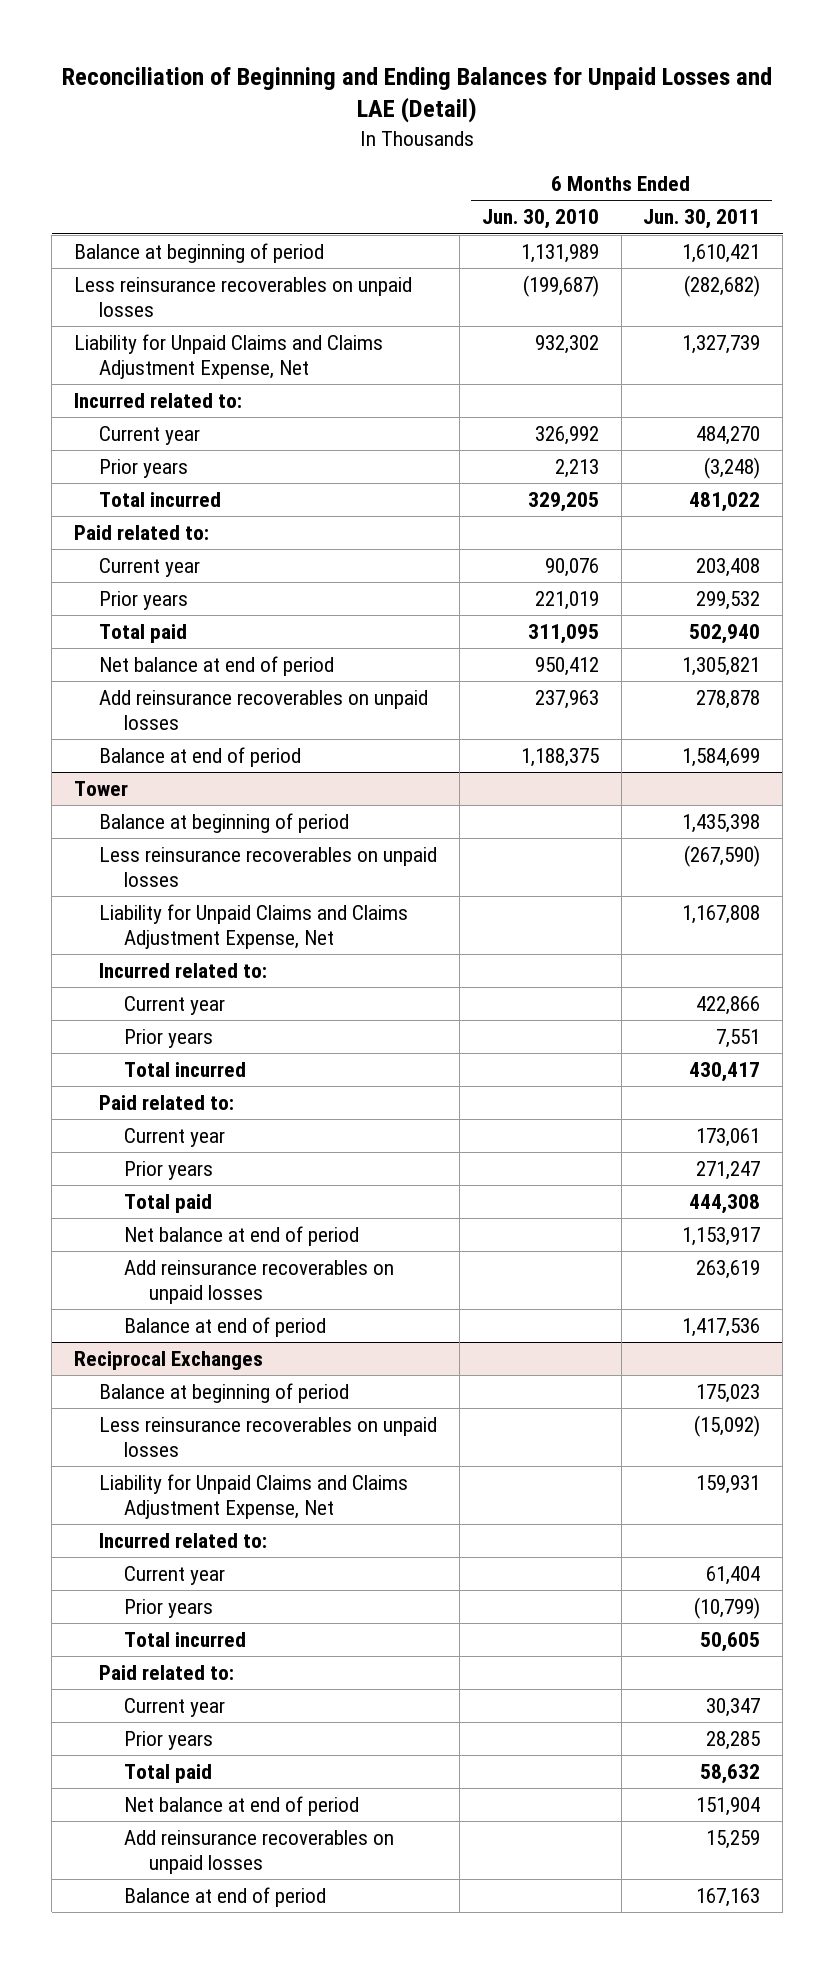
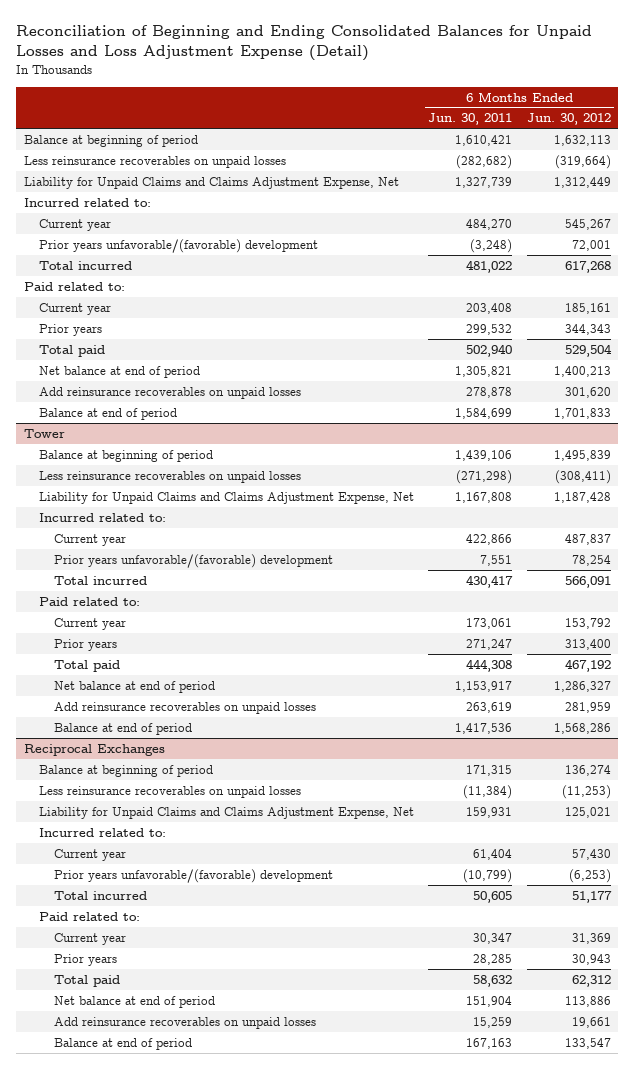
[62,66,773,124] Reconciliation of Beginning and Ending Balances for Unpaid Losses and LAE (Detail) -> [16,25,593,62] Reconciliation of Beginning and Ending Consolidated Balances for Unpaid Losses and Loss Adjustment Expense (Detail)
[481,209,599,230] Jun. 30, 2010 -> none
none -> [526,113,611,126] Jun. 30, 2012
[99,459,189,479] Prior years -> [38,238,318,253] Prior years unfavorable/(favorable) development
[682,814,761,834] 1,435,398 -> [455,449,513,461] 1,439,106
[684,845,761,868] (267,590) -> [456,469,513,484] (271,298)
[123,1029,213,1049] Prior years -> [54,553,334,568] Prior years unfavorable/(favorable) development
[696,1384,761,1404] 175,023 -> [466,764,513,776] 171,315
[694,1415,761,1438] (15,092) -> [463,784,513,799] (11,384)
[123,1599,213,1619] Prior years -> [54,868,334,883] Prior years unfavorable/(favorable) development

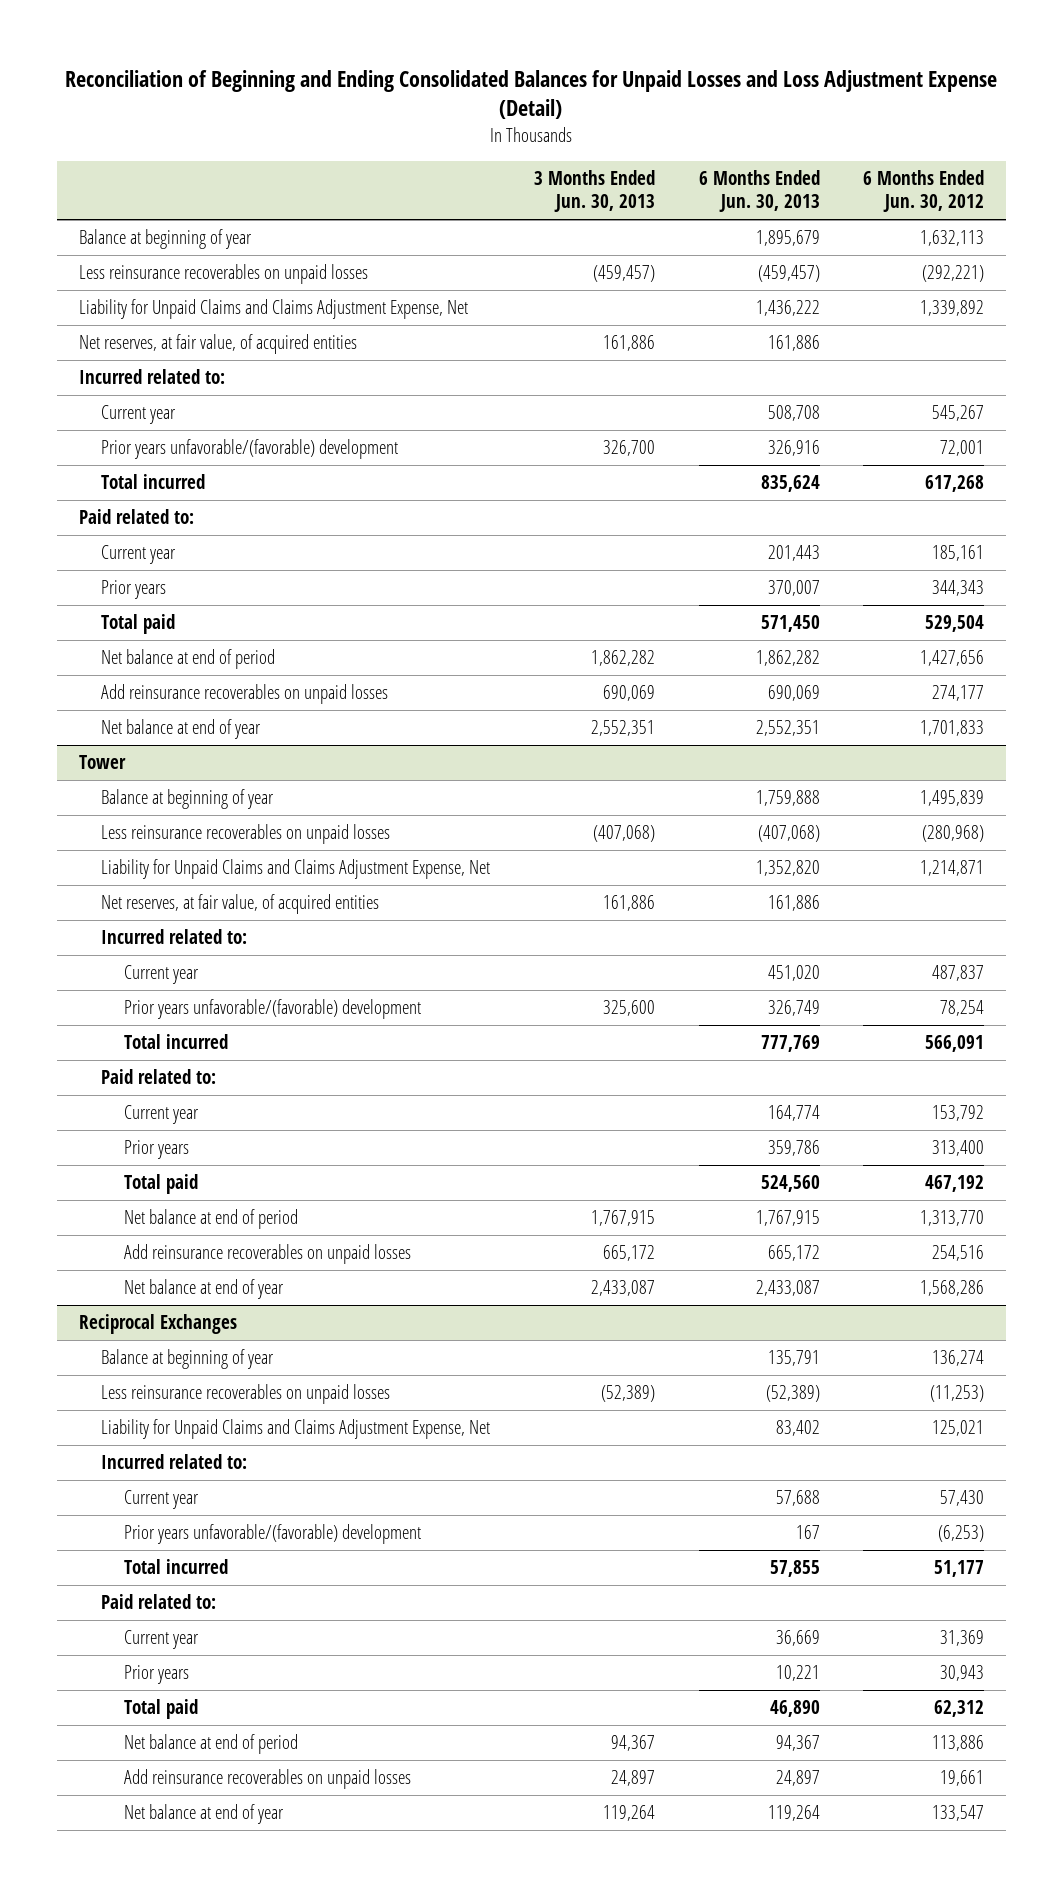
[428,113,513,126] Jun. 30, 2011 -> none
none -> [534,170,656,213] 3 Months Ended Jun. 30, 2013
none -> [698,170,820,213] 6 Months Ended Jun. 30, 2013
[23,134,198,147] Balance at beginning of period -> [78,229,252,250] Balance at beginning of year
[554,154,611,169] (319,664) -> [922,265,985,283] (292,221)
[553,176,611,188] 1,312,449 -> [920,300,985,317] 1,339,892
none -> [78,334,357,355] Net reserves, at fair value, of acquired entities
[553,365,611,377] 1,400,213 -> [920,650,985,667] 1,427,656
[564,386,611,398] 301,620 -> [932,685,985,702] 274,177
[38,407,177,420] Balance at end of period -> [101,719,262,740] Net balance at end of year
[38,449,213,462] Balance at beginning of period -> [101,789,275,810] Balance at beginning of year
[554,469,611,484] (308,411) -> [922,825,985,843] (280,968)
[553,491,611,503] 1,187,428 -> [920,860,985,877] 1,214,871
none -> [101,894,380,915] Net reserves, at fair value, of acquired entities
[553,680,611,692] 1,286,327 -> [920,1210,985,1227] 1,313,770
[564,701,611,713] 281,959 -> [932,1245,985,1262] 254,516
[54,722,193,735] Balance at end of period -> [124,1279,285,1300] Net balance at end of year
[38,764,213,777] Balance at beginning of period -> [101,1349,275,1370] Balance at beginning of year
[54,1037,193,1050] Balance at end of period -> [124,1804,285,1825] Net balance at end of year

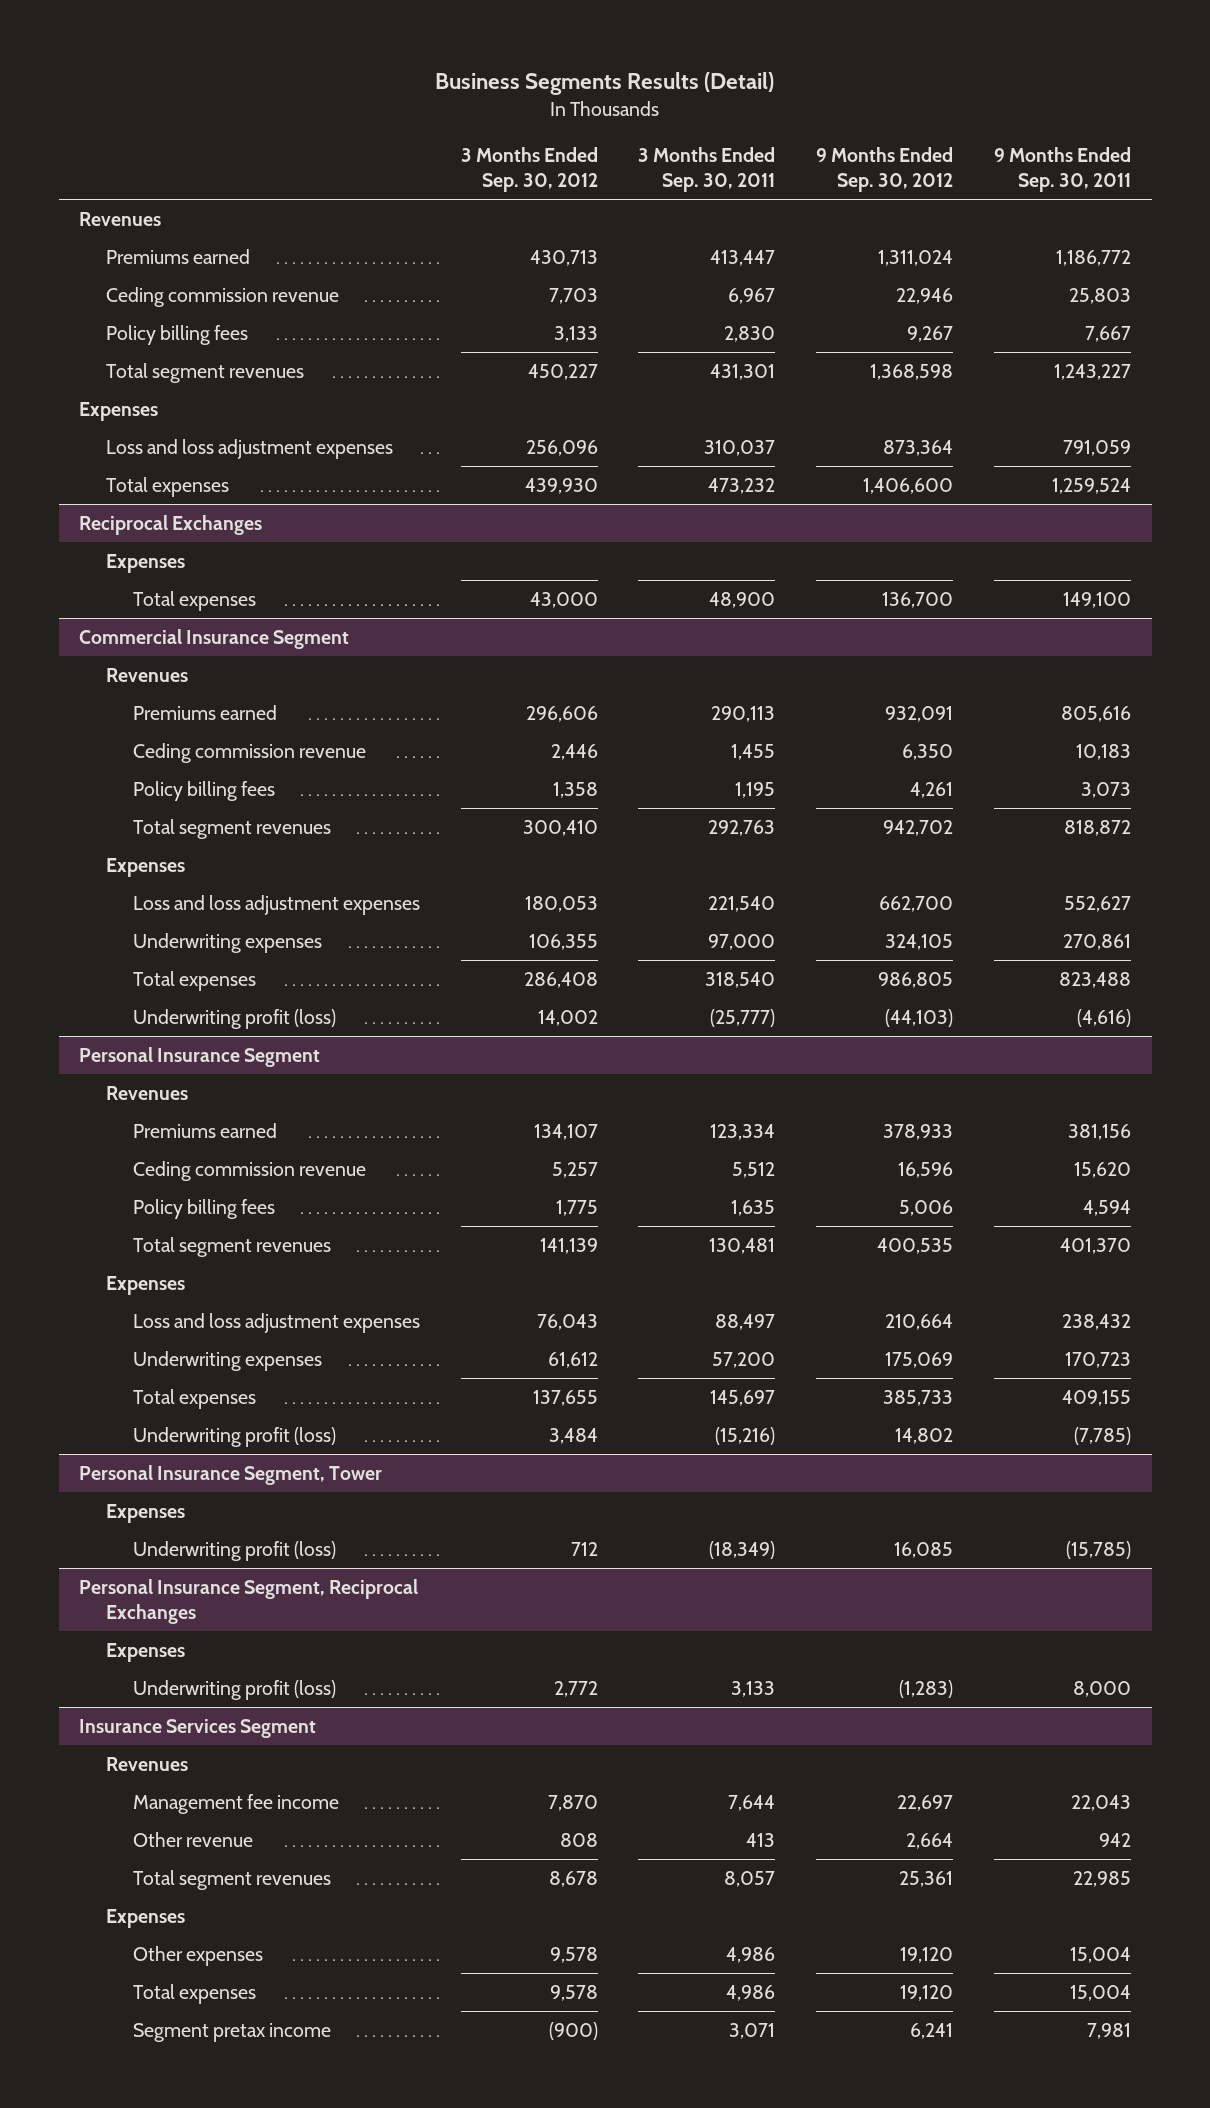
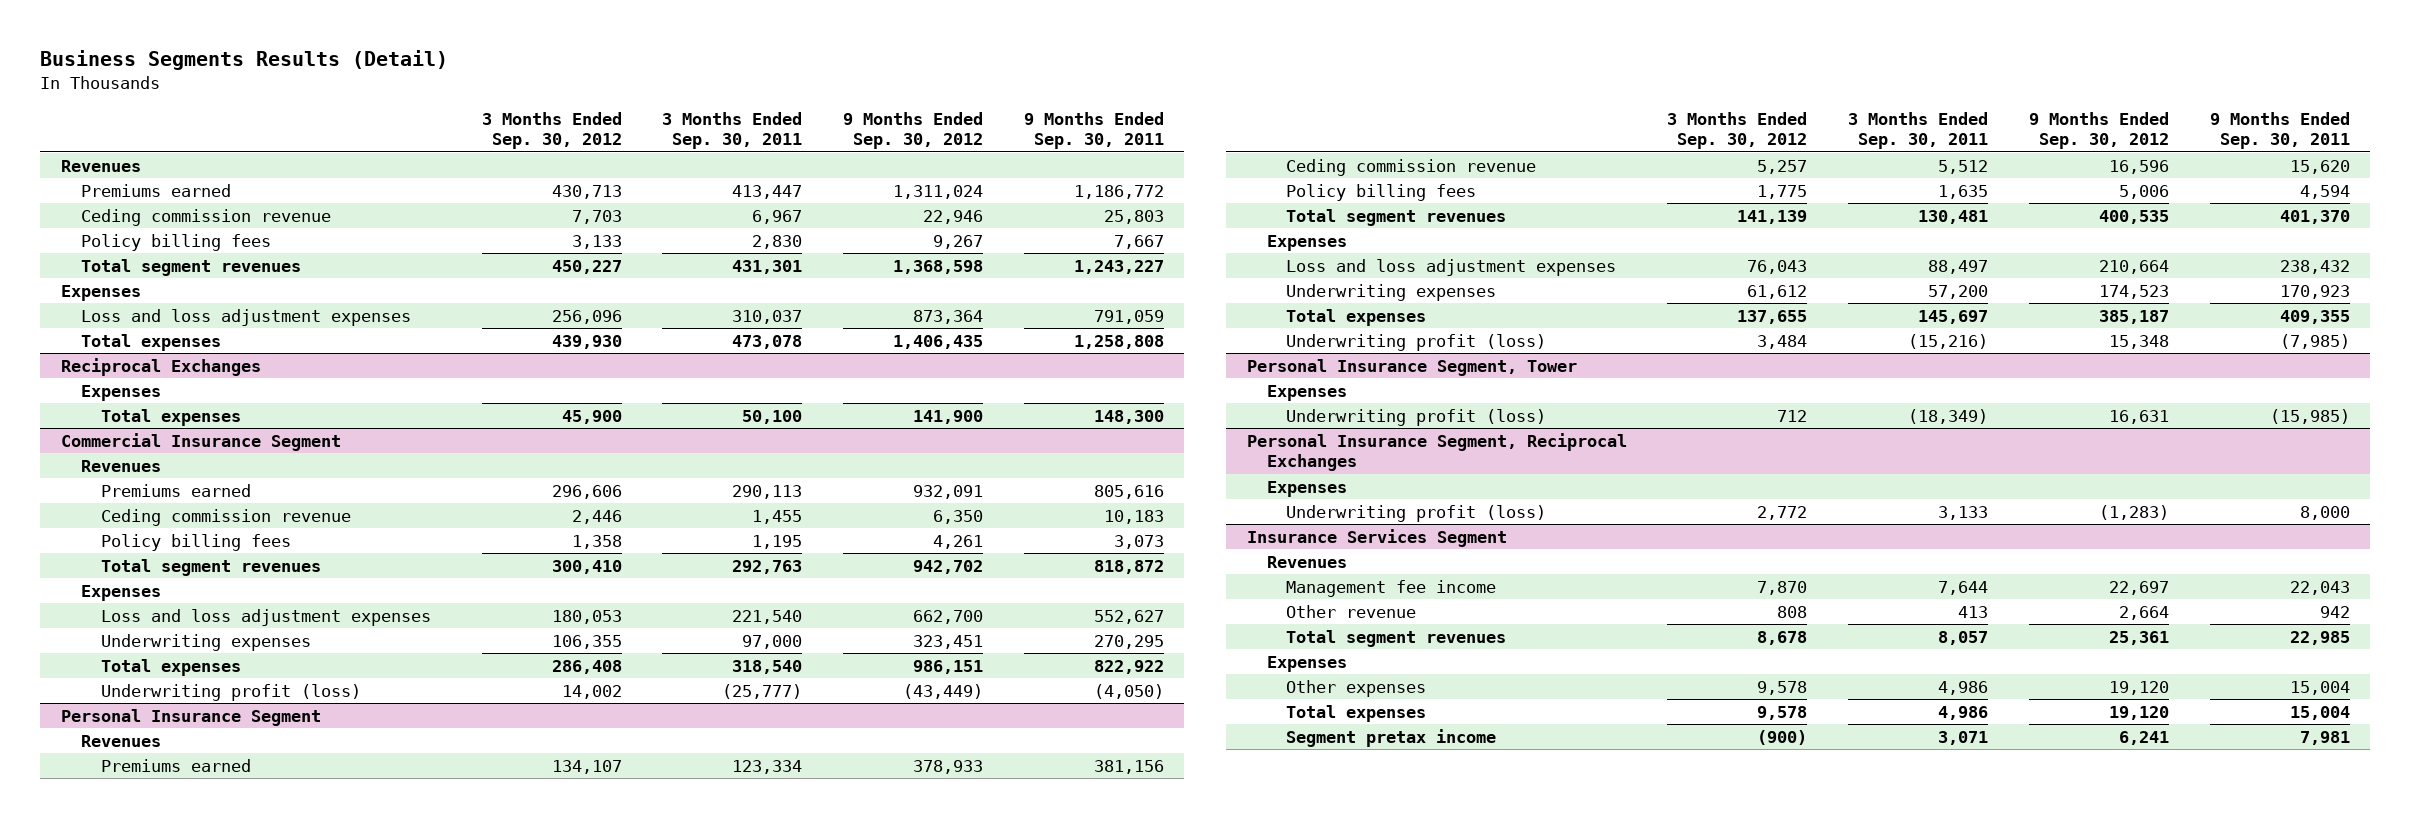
[708,478,776,495] 473,232 -> [732,334,803,349] 473,078
[863,478,954,495] 1,406,600 -> [893,334,984,349] 1,406,435
[1052,478,1132,495] 1,259,524 -> [1073,334,1164,349] 1,258,808
[529,592,598,609] 43,000 -> [561,409,622,424] 45,900
[709,592,776,609] 48,900 -> [742,409,803,424] 50,100
[882,592,954,609] 136,700 -> [913,409,984,424] 141,900
[1063,592,1132,609] 149,100 -> [1093,409,1164,424] 148,300
[885,934,954,951] 324,105 -> [913,634,984,649] 323,451
[1063,934,1132,951] 270,861 -> [1093,634,1164,649] 270,295
[878,972,954,989] 986,805 -> [913,659,984,674] 986,151
[1059,972,1132,989] 823,488 -> [1093,659,1164,674] 822,922
[885,1009,954,1028] (44,103) -> [903,683,984,699] (43,449)
[1077,1009,1132,1028] (4,616) -> [1093,683,1164,699] (4,050)
[885,1352,954,1369] 175,069 -> [2098,284,2169,299] 174,523
[1065,1352,1132,1369] 170,723 -> [2279,284,2350,299] 170,923
[883,1390,954,1407] 385,733 -> [2098,309,2169,324] 385,187
[1062,1390,1132,1407] 409,155 -> [2279,309,2350,324] 409,355
[895,1428,954,1445] 14,802 -> [2108,334,2169,349] 15,348
[1074,1427,1132,1446] (7,785) -> [2279,333,2350,349] (7,985)
[894,1542,954,1559] 16,085 -> [2108,409,2169,424] 16,631
[1066,1541,1132,1560] (15,785) -> [2269,408,2350,424] (15,985)

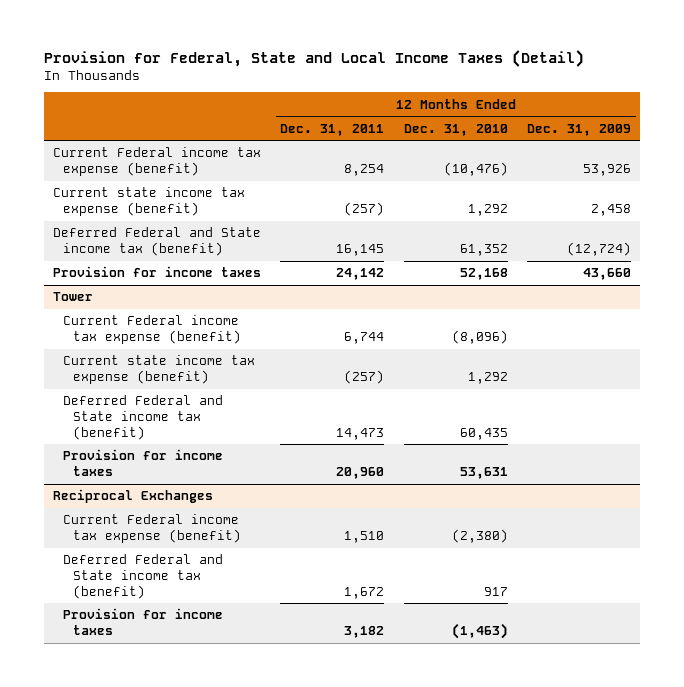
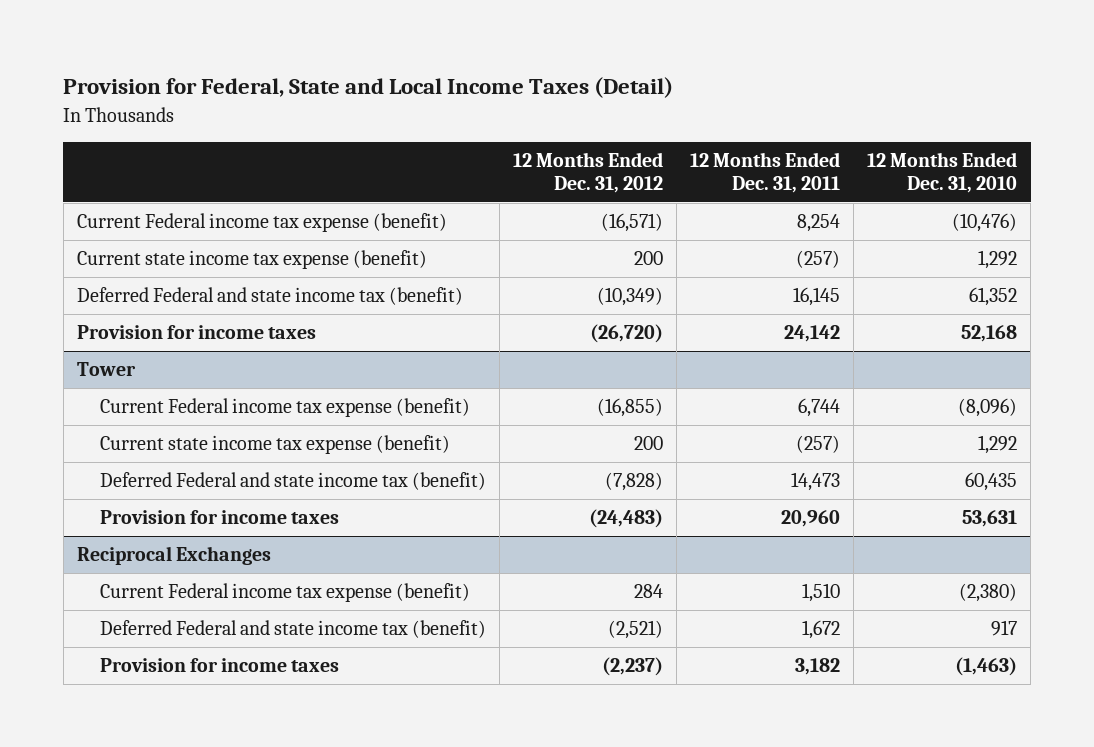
[526,123,631,136] Dec. 31, 2009 -> none
none -> [513,152,664,194] 12 Months Ended Dec. 31, 2012
[53,227,262,256] Deferred Federal and State income tax (benefit) -> [76,287,463,306] Deferred Federal and state income tax (benefit)
[62,395,223,440] Deferred Federal and State income tax (benefit) -> [100,472,487,491] Deferred Federal and state income tax (benefit)
[62,554,223,599] Deferred Federal and State income tax (benefit) -> [100,620,487,639] Deferred Federal and state income tax (benefit)

